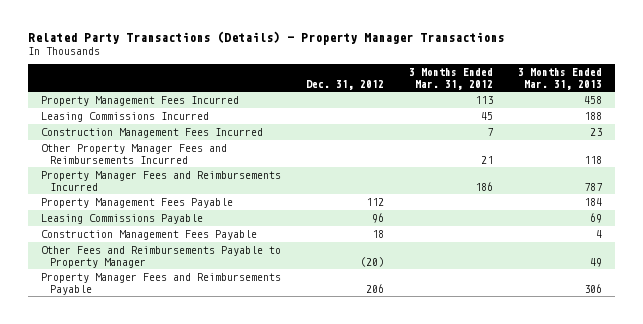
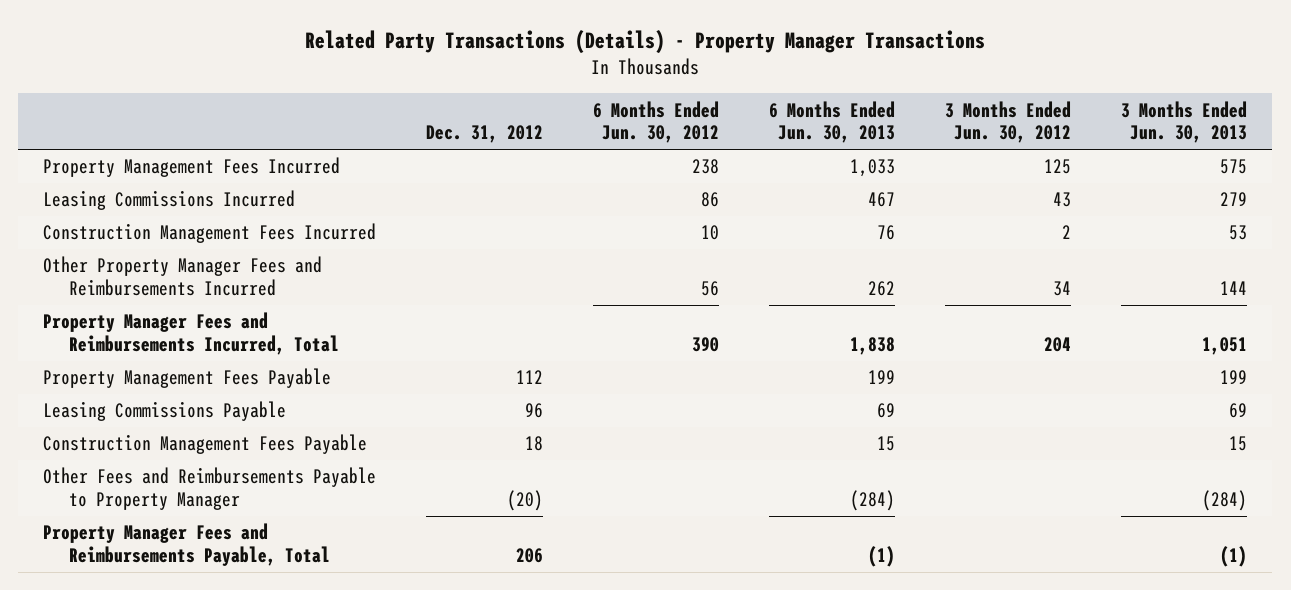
[409,68,494,90] 3 Months Ended Mar. 31, 2012 -> none
[518,68,603,90] 3 Months Ended Mar. 31, 2013 -> none
none -> [593,100,720,144] 6 Months Ended Jun. 30, 2012
none -> [769,100,896,144] 6 Months Ended Jun. 30, 2013
none -> [945,100,1072,144] 3 Months Ended Jun. 30, 2012
none -> [1121,100,1248,144] 3 Months Ended Jun. 30, 2013
[40,171,281,191] Property Manager Fees and Reimbursements Incurred -> [43,312,339,355] Property Manager Fees and Reimbursements Incurred, Total
[40,273,281,295] Property Manager Fees and Reimbursements Payable -> [43,523,330,566] Property Manager Fees and Reimbursements Payable, Total

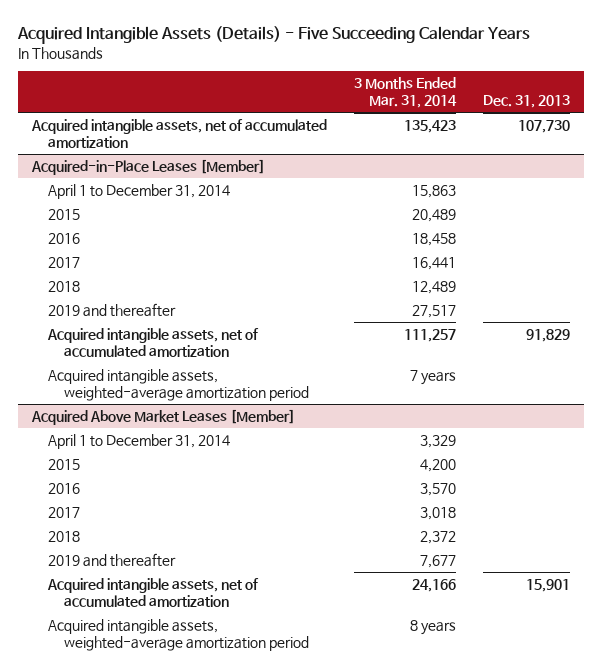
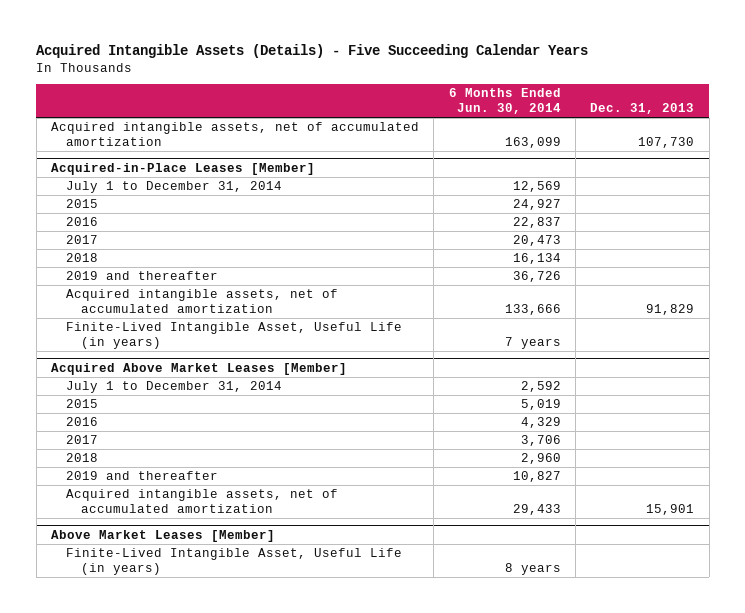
[353,77,457,109] 3 Months Ended Mar. 31, 2014 -> none
none -> [448,88,561,115] 6 Months Ended Jun. 30, 2014
[47,183,230,199] April 1 to December 31, 2014 -> [65,181,282,194] July 1 to December 31, 2014
[47,368,309,401] Acquired intangible assets, weighted-average amortization period -> [65,322,402,350] Finite-Lived Intangible Asset, Useful Life (in years)
[47,433,230,449] April 1 to December 31, 2014 -> [65,381,282,394] July 1 to December 31, 2014
[47,618,309,651] Acquired intangible assets, weighted-average amortization period -> none
none -> [50,529,275,542] Above Market Leases [Member]
none -> [65,548,402,576] Finite-Lived Intangible Asset, Useful Life (in years)

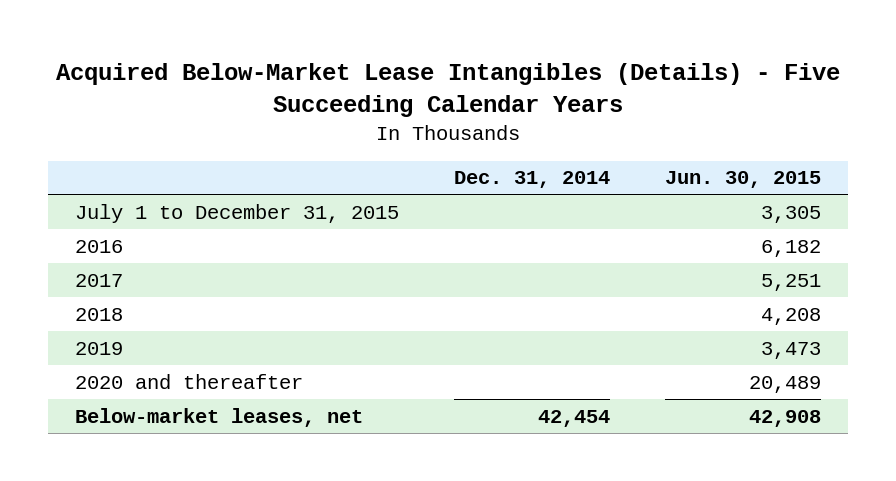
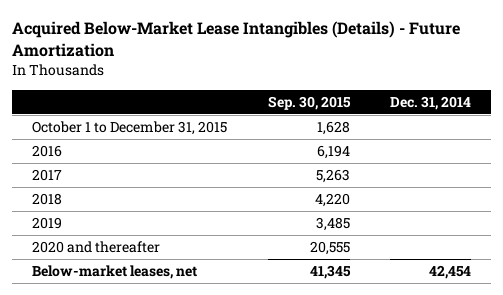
[56,62,841,117] Acquired Below-Market Lease Intangibles (Details) - Five Succeeding Calendar Years -> [12,21,461,58] Acquired Below-Market Lease Intangibles (Details) - Future Amortization
[664,171,821,189] Jun. 30, 2015 -> none
none -> [267,95,351,110] Sep. 30, 2015
[75,203,400,223] July 1 to December 31, 2015 -> [32,121,228,136] October 1 to December 31, 2015

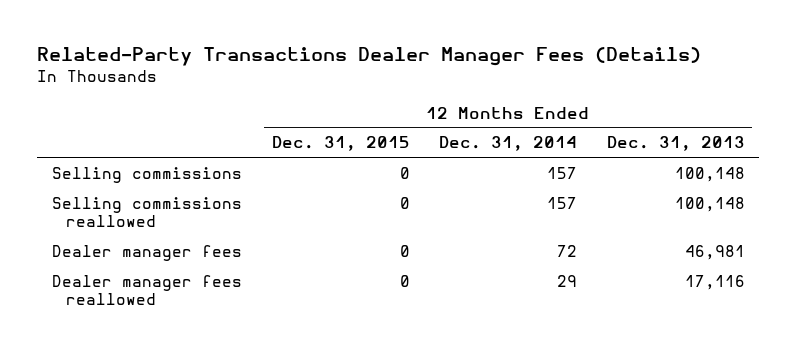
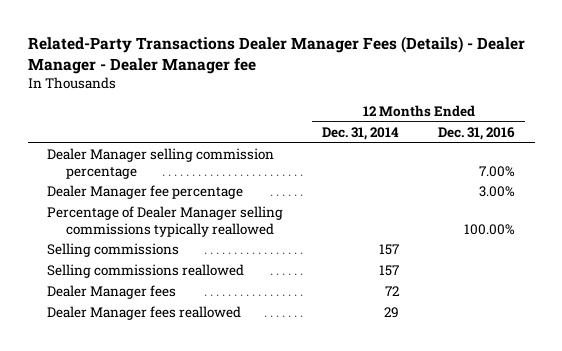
[37,47,702,67] Related-Party Transactions Dealer Manager Fees (Details) -> [27,35,525,74] Related-Party Transactions Dealer Manager Fees (Details) - Dealer Manager - Dealer Manager fee
[271,136,410,152] Dec. 31, 2015 -> none
[606,136,745,152] Dec. 31, 2013 -> none
none -> [438,127,516,141] Dec. 31, 2016
none -> [47,148,275,179] Dealer Manager selling commission percentage
none -> [47,185,244,200] Dealer Manager fee percentage
none -> [47,206,284,237] Percentage of Dealer Manager selling commissions typically reallowed
[52,244,243,261] Dealer manager fees -> [47,285,177,300] Dealer Manager fees
[52,274,243,306] Dealer manager fees reallowed -> [47,306,242,321] Dealer Manager fees reallowed

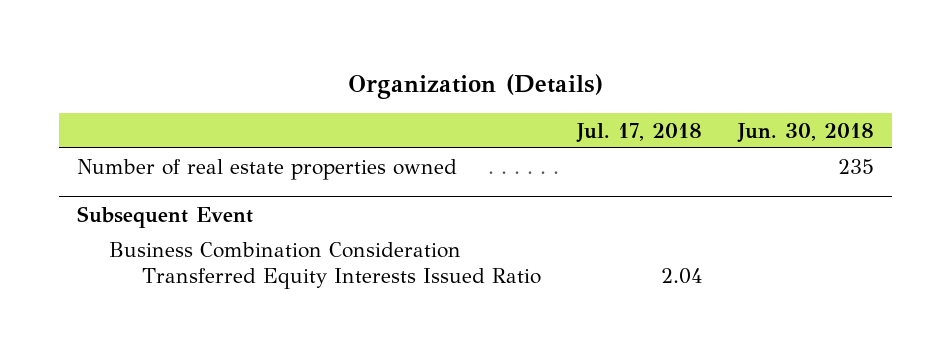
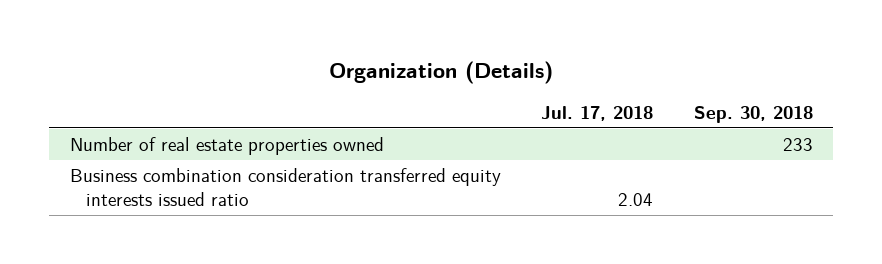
[737,122,875,143] Jun. 30, 2018 -> none
none -> [693,106,813,124] Sep. 30, 2018
[77,205,254,228] Subsequent Event -> none
[109,241,541,289] Business Combination Consideration Transferred Equity Interests Issued Ratio -> none
none -> [69,167,501,206] Business combination consideration transferred equity interests issued ratio

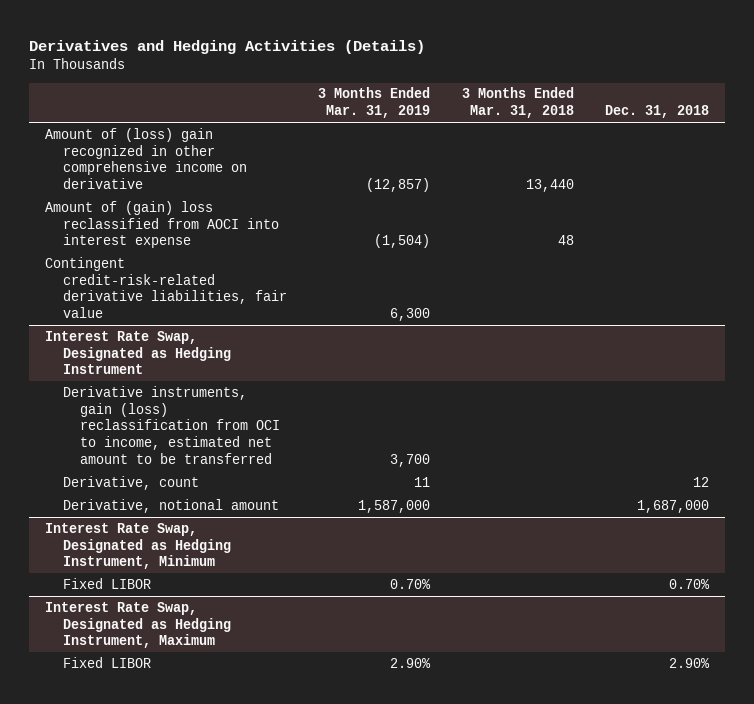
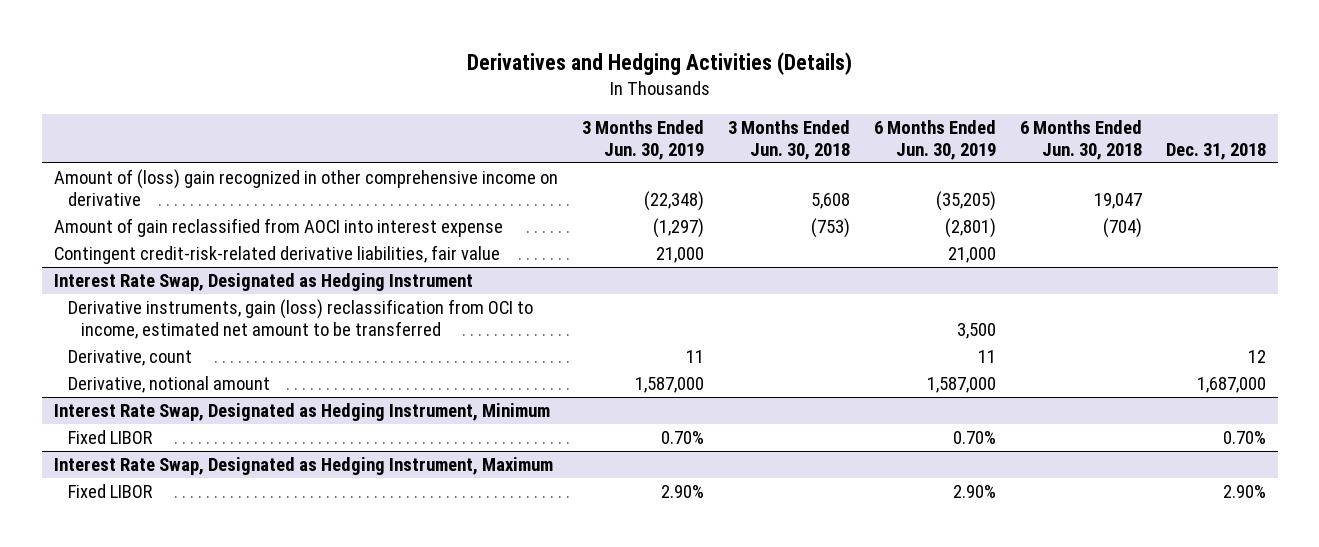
[318,87,431,119] 3 Months Ended Mar. 31, 2019 -> none
[461,87,574,119] 3 Months Ended Mar. 31, 2018 -> none
none -> [581,120,704,160] 3 Months Ended Jun. 30, 2019
none -> [727,120,850,160] 3 Months Ended Jun. 30, 2018
none -> [873,120,996,160] 6 Months Ended Jun. 30, 2019
none -> [1019,120,1142,160] 6 Months Ended Jun. 30, 2018
[45,200,279,249] Amount of (gain) loss reclassified from AOCI into interest expense -> [53,218,503,238] Amount of gain reclassified from AOCI into interest expense

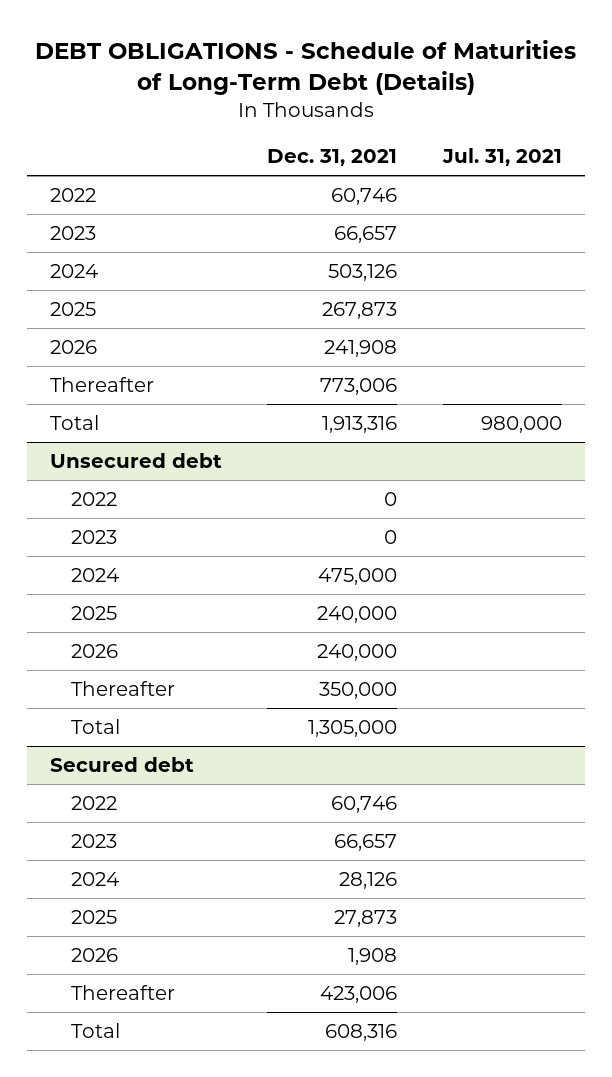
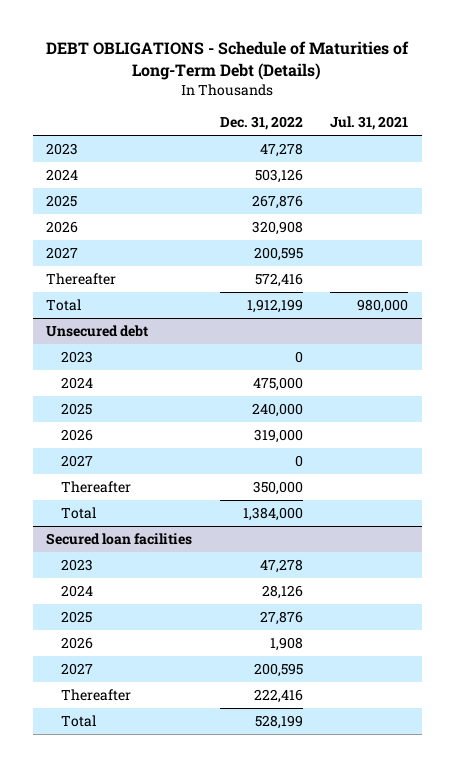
[267,149,398,167] Dec. 31, 2021 -> none
none -> [219,116,303,131] Dec. 31, 2022
[49,187,96,202] 2022 -> none
none -> [46,247,79,260] 2027
[71,491,118,506] 2022 -> none
none -> [61,455,94,468] 2027
[71,795,118,810] 2022 -> none
[49,756,194,772] Secured debt -> [46,533,193,546] Secured loan facilities
none -> [61,663,94,676] 2027

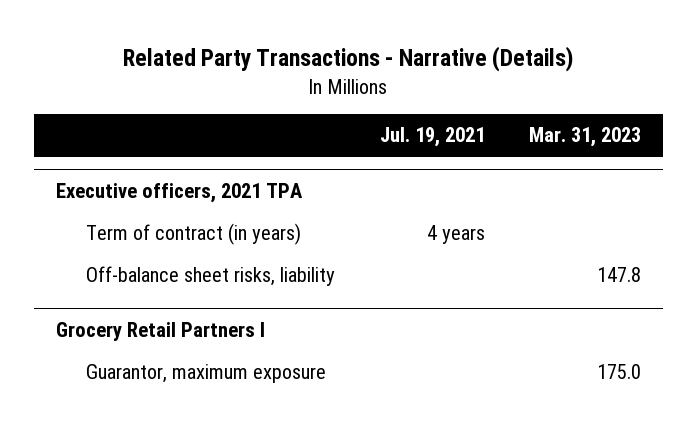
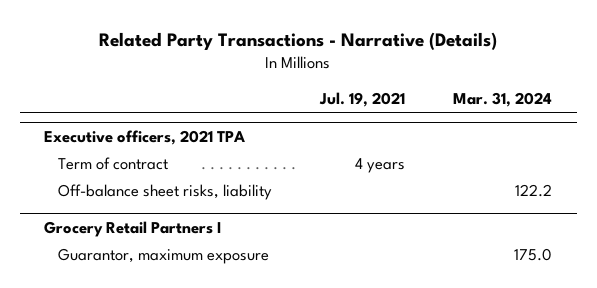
[528,127,641,148] Mar. 31, 2023 -> none
none -> [453,92,553,108] Mar. 31, 2024
[86,223,302,246] Term of contract (in years) -> [58,157,169,171] Term of contract

